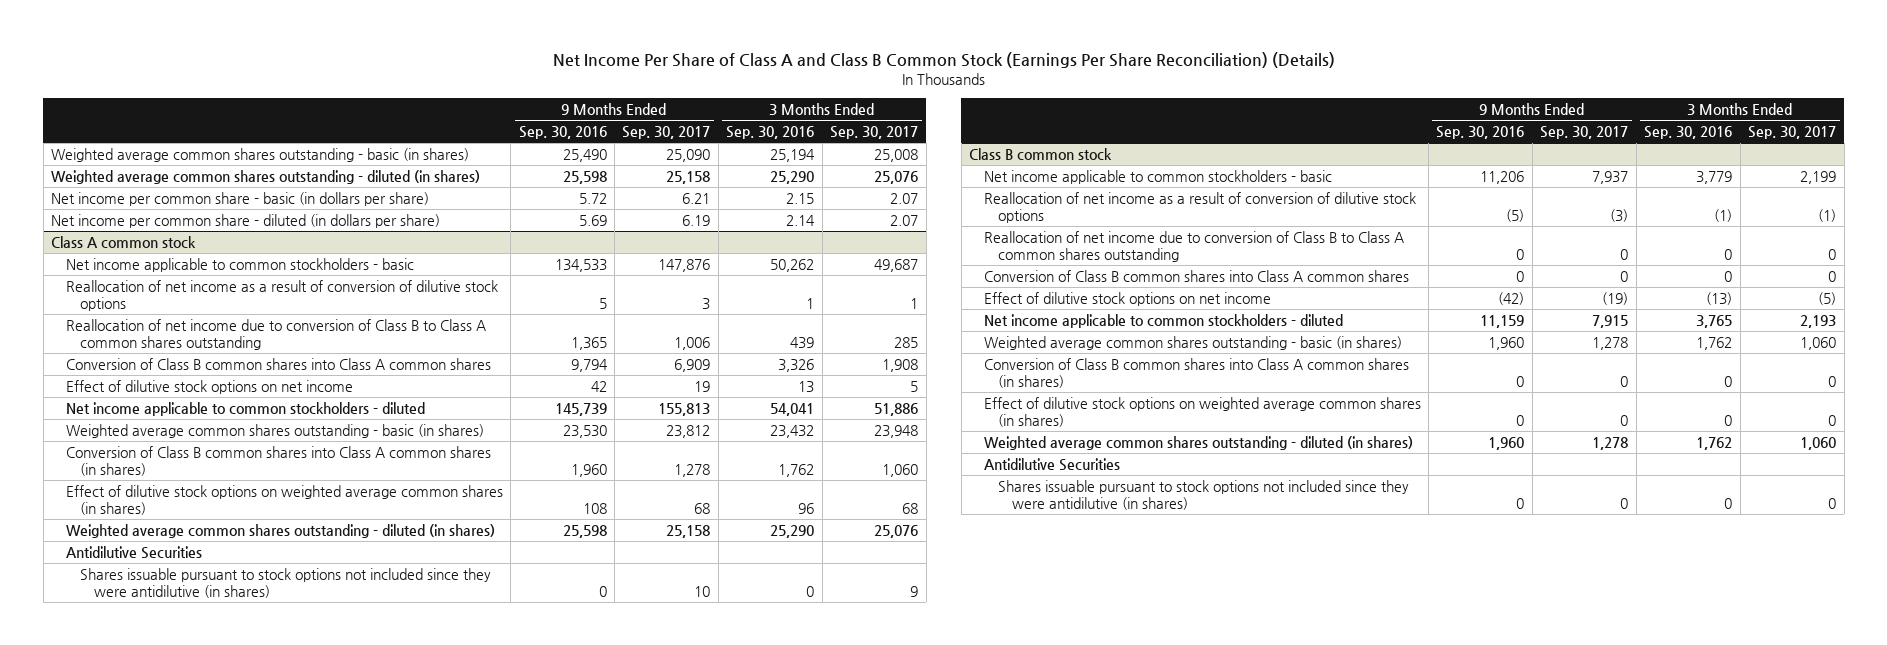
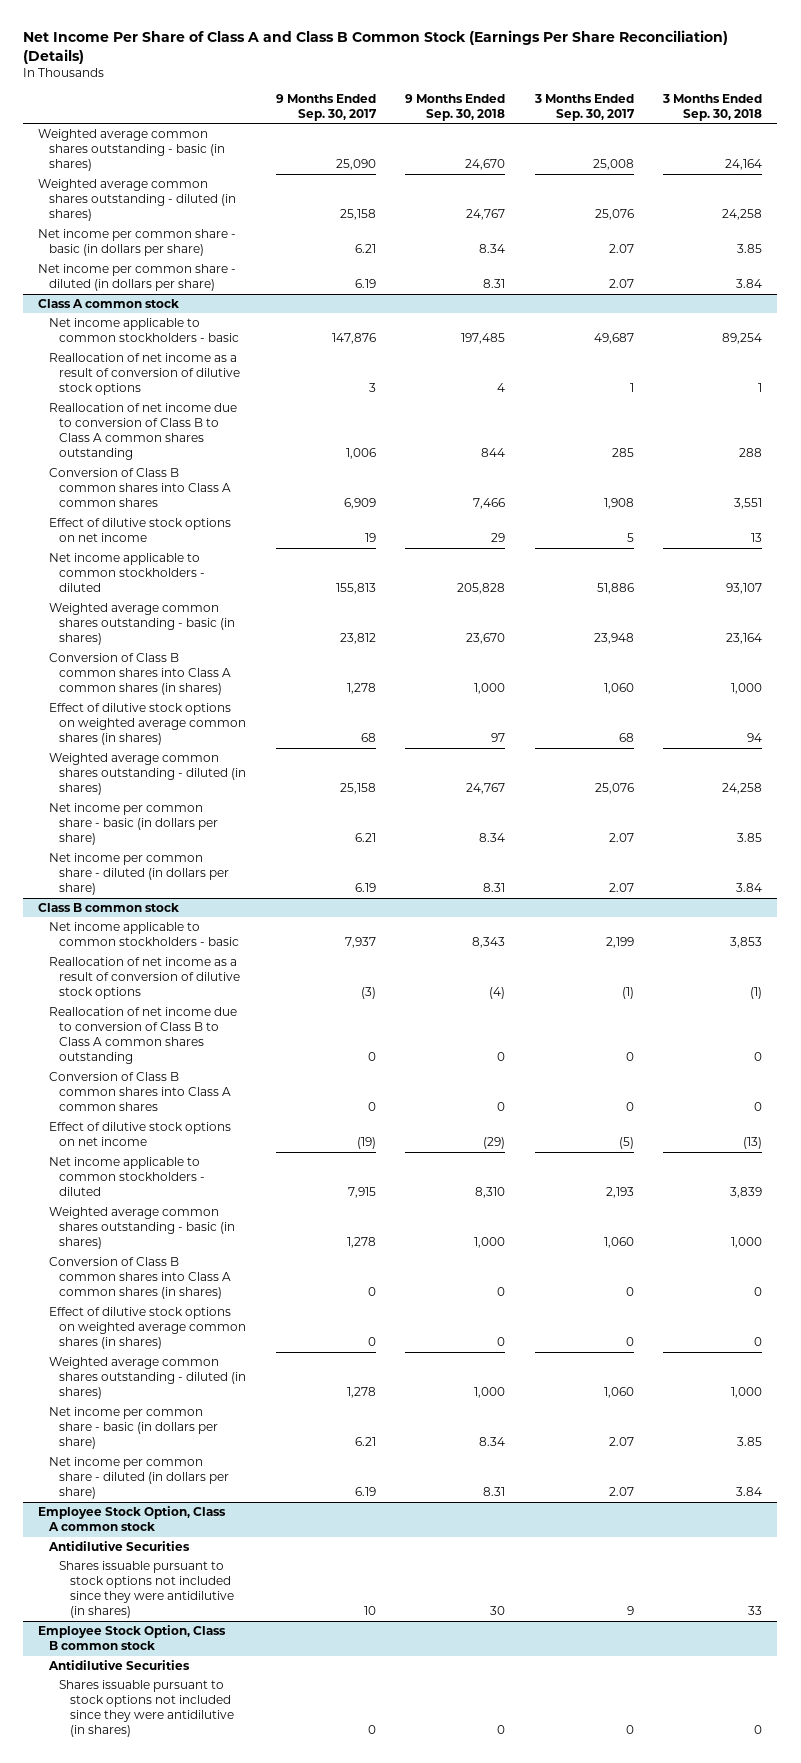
[518,126,607,140] Sep. 30, 2016 -> none
[726,126,815,140] Sep. 30, 2016 -> none
none -> [405,93,506,121] 9 Months Ended Sep. 30, 2018
none -> [662,93,763,121] 3 Months Ended Sep. 30, 2018
[65,545,202,559] Antidilutive Securities -> none
[79,567,491,598] Shares issuable pursuant to stock options not included since they were antidilutive (in shares) -> none
none -> [48,802,219,846] Net income per common share - basic (in dollars per share)
none -> [48,852,230,896] Net income per common share - diluted (in dollars per share)
none -> [48,1406,219,1450] Net income per common share - basic (in dollars per share)
none -> [48,1456,230,1500] Net income per common share - diluted (in dollars per share)
none -> [38,1505,227,1532] Employee Stock Option, Class A common stock
none -> [59,1560,234,1619] Shares issuable pursuant to stock options not included since they were antidilutive (in shares)
none -> [38,1624,227,1651] Employee Stock Option, Class B common stock
none -> [47,1659,190,1670] Antidilutive Securities

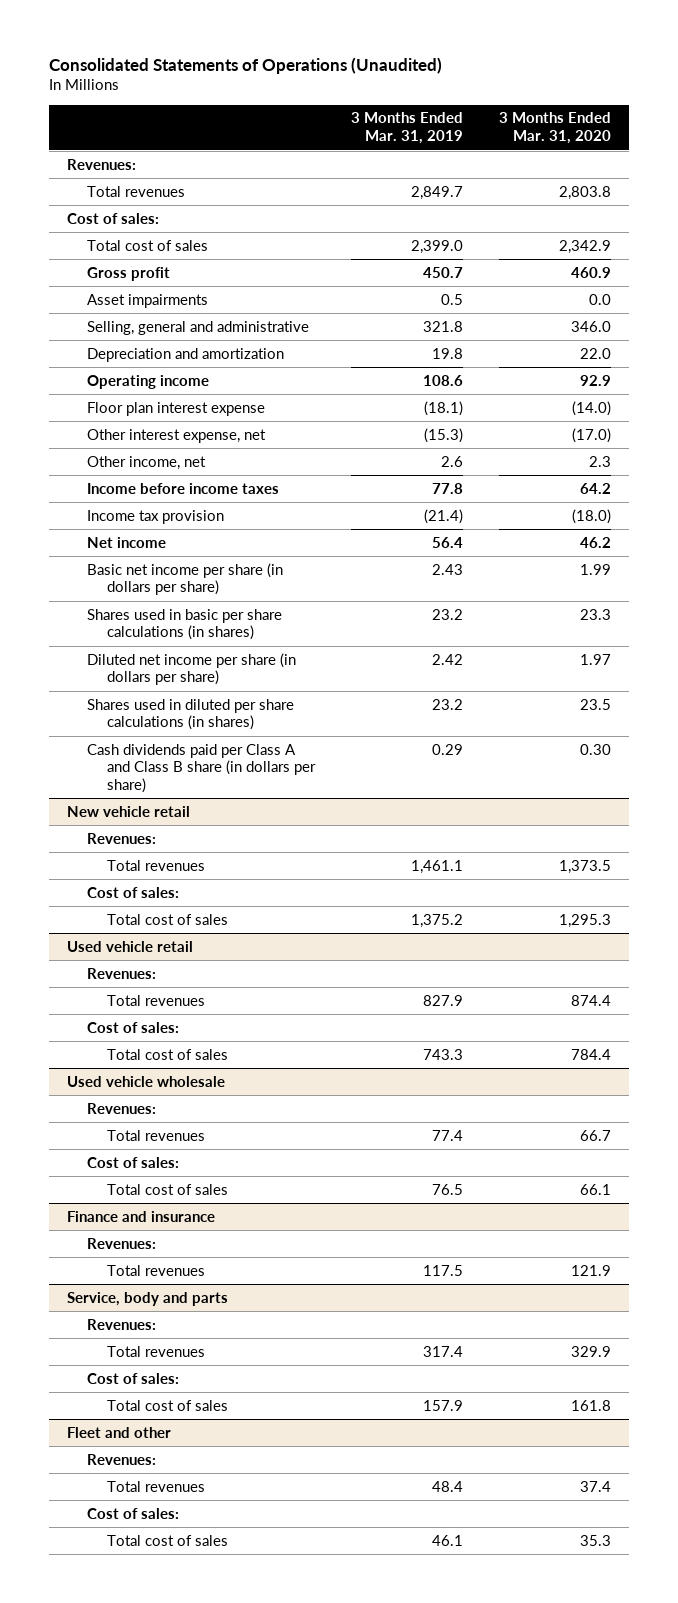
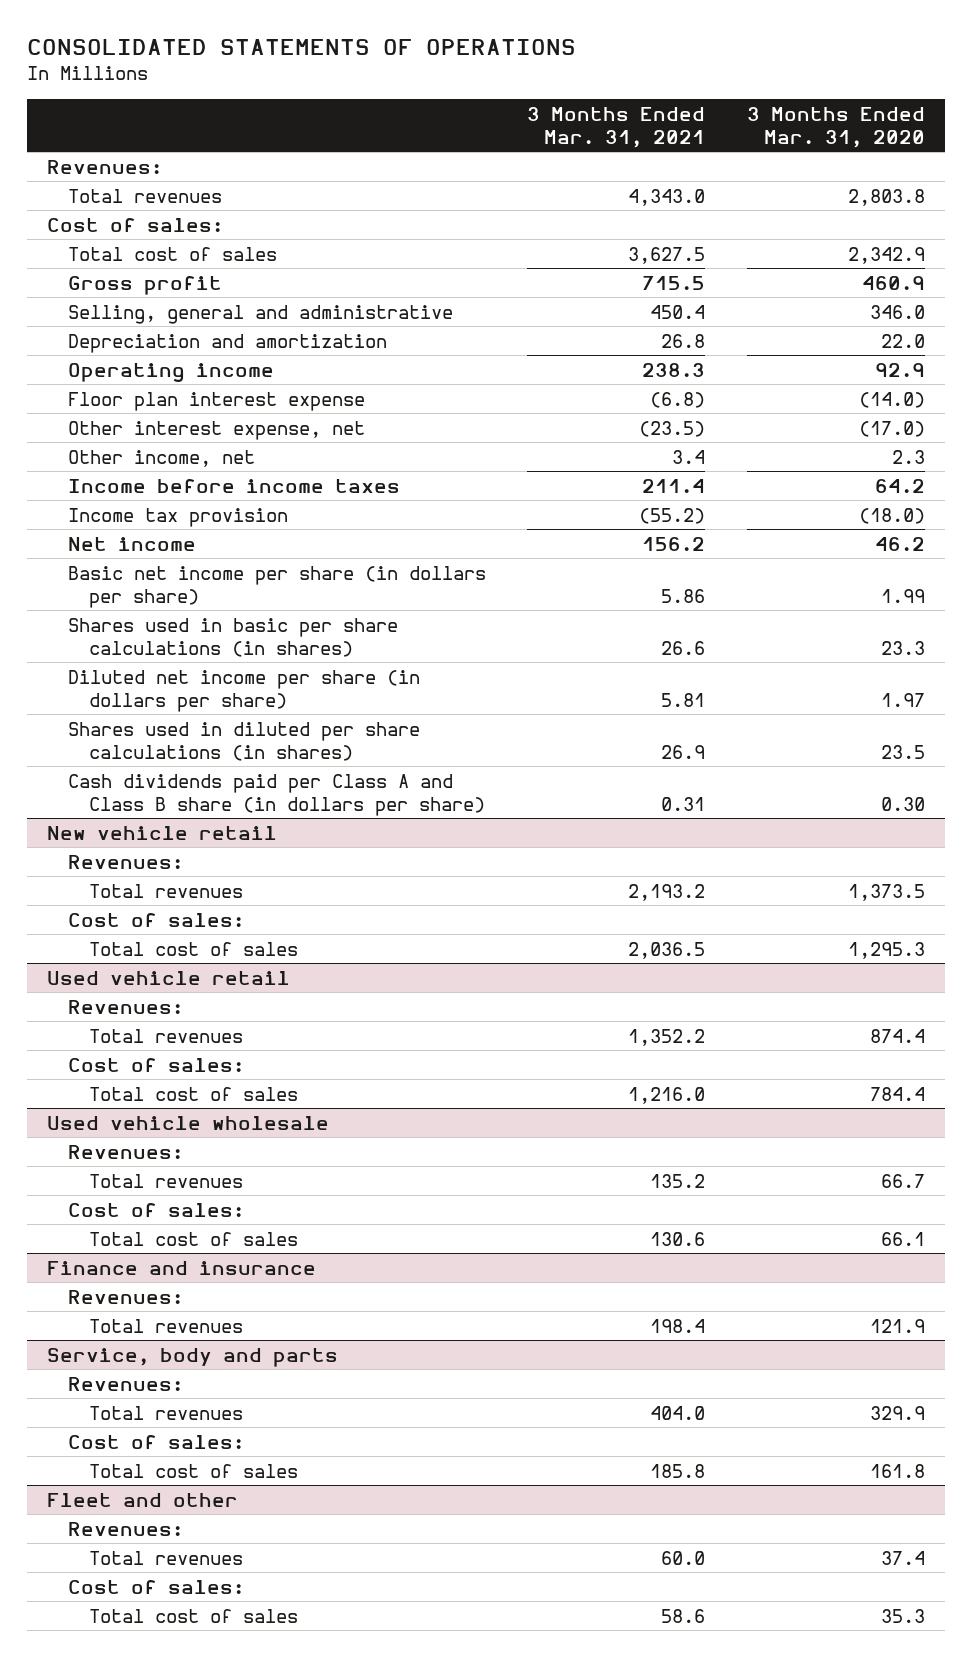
[48,56,442,74] Consolidated Statements of Operations (Unaudited) -> [26,39,576,56] CONSOLIDATED STATEMENTS OF OPERATIONS
[351,112,464,145] 3 Months Ended Mar. 31, 2019 -> none
none -> [527,106,706,148] 3 Months Ended Mar. 31, 2021
[86,293,208,308] Asset impairments -> none

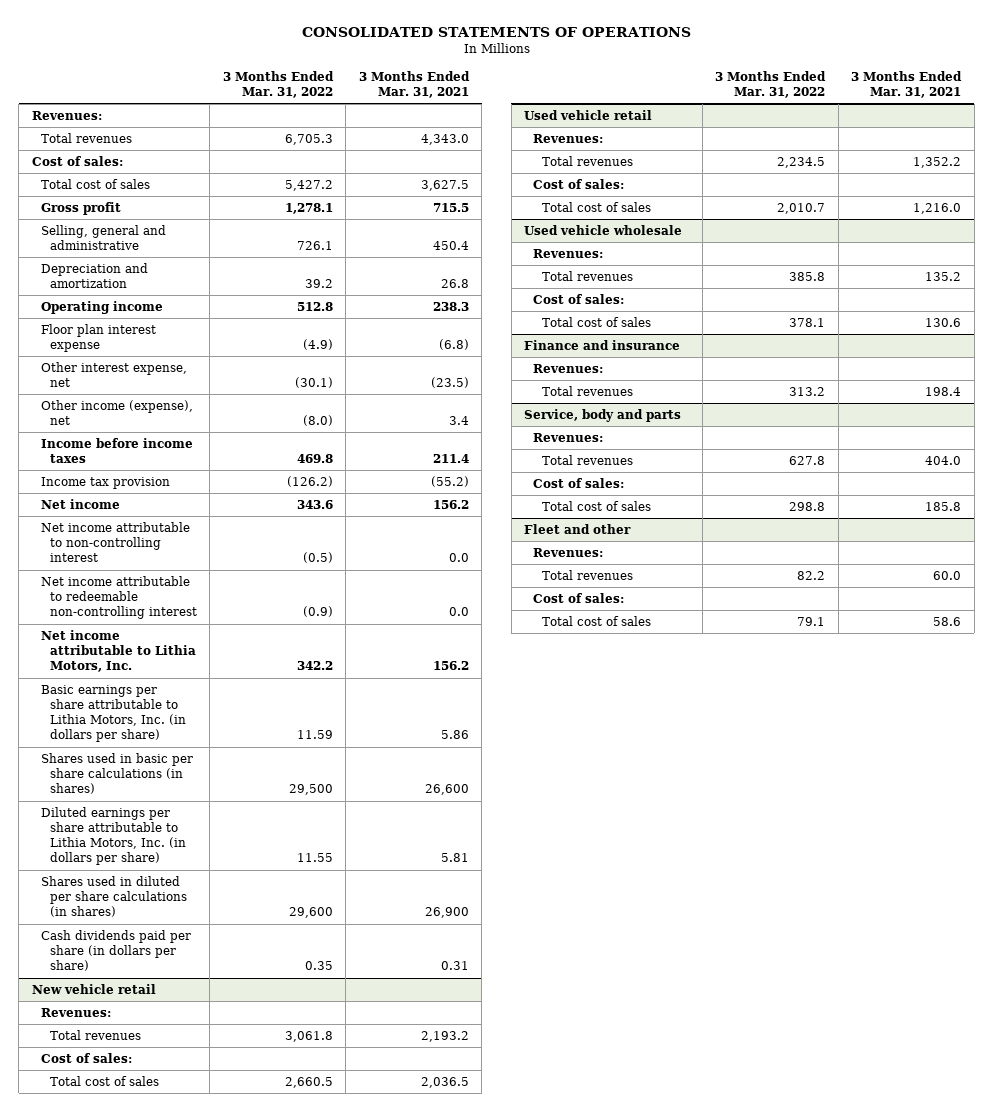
[746,106,925,148] 3 Months Ended Mar. 31, 2020 -> none
none -> [222,70,334,99] 3 Months Ended Mar. 31, 2022
[68,449,256,467] Other income, net -> [40,399,193,426] Other income (expense), net
none -> [40,521,190,563] Net income attributable to non-controlling interest
none -> [40,575,197,620] Net income attributable to redeemable non-controlling interest
none -> [40,629,196,673] Net income attributable to Lithia Motors, Inc.
[68,565,487,608] Basic net income per share (in dollars per share) -> [40,684,186,743] Basic earnings per share attributable to Lithia Motors, Inc. (in dollars per share)
[661,640,706,655] 26.6 -> [424,784,469,796] 26,600
[68,669,421,712] Diluted net income per share (in dollars per share) -> [40,806,186,866] Diluted earnings per share attributable to Lithia Motors, Inc. (in dollars per share)
[661,744,706,759] 26.9 -> [424,907,469,919] 26,900
[68,773,485,816] Cash dividends paid per Class A and Class B share (in dollars per share) -> [40,929,191,972] Cash dividends paid per share (in dollars per share)

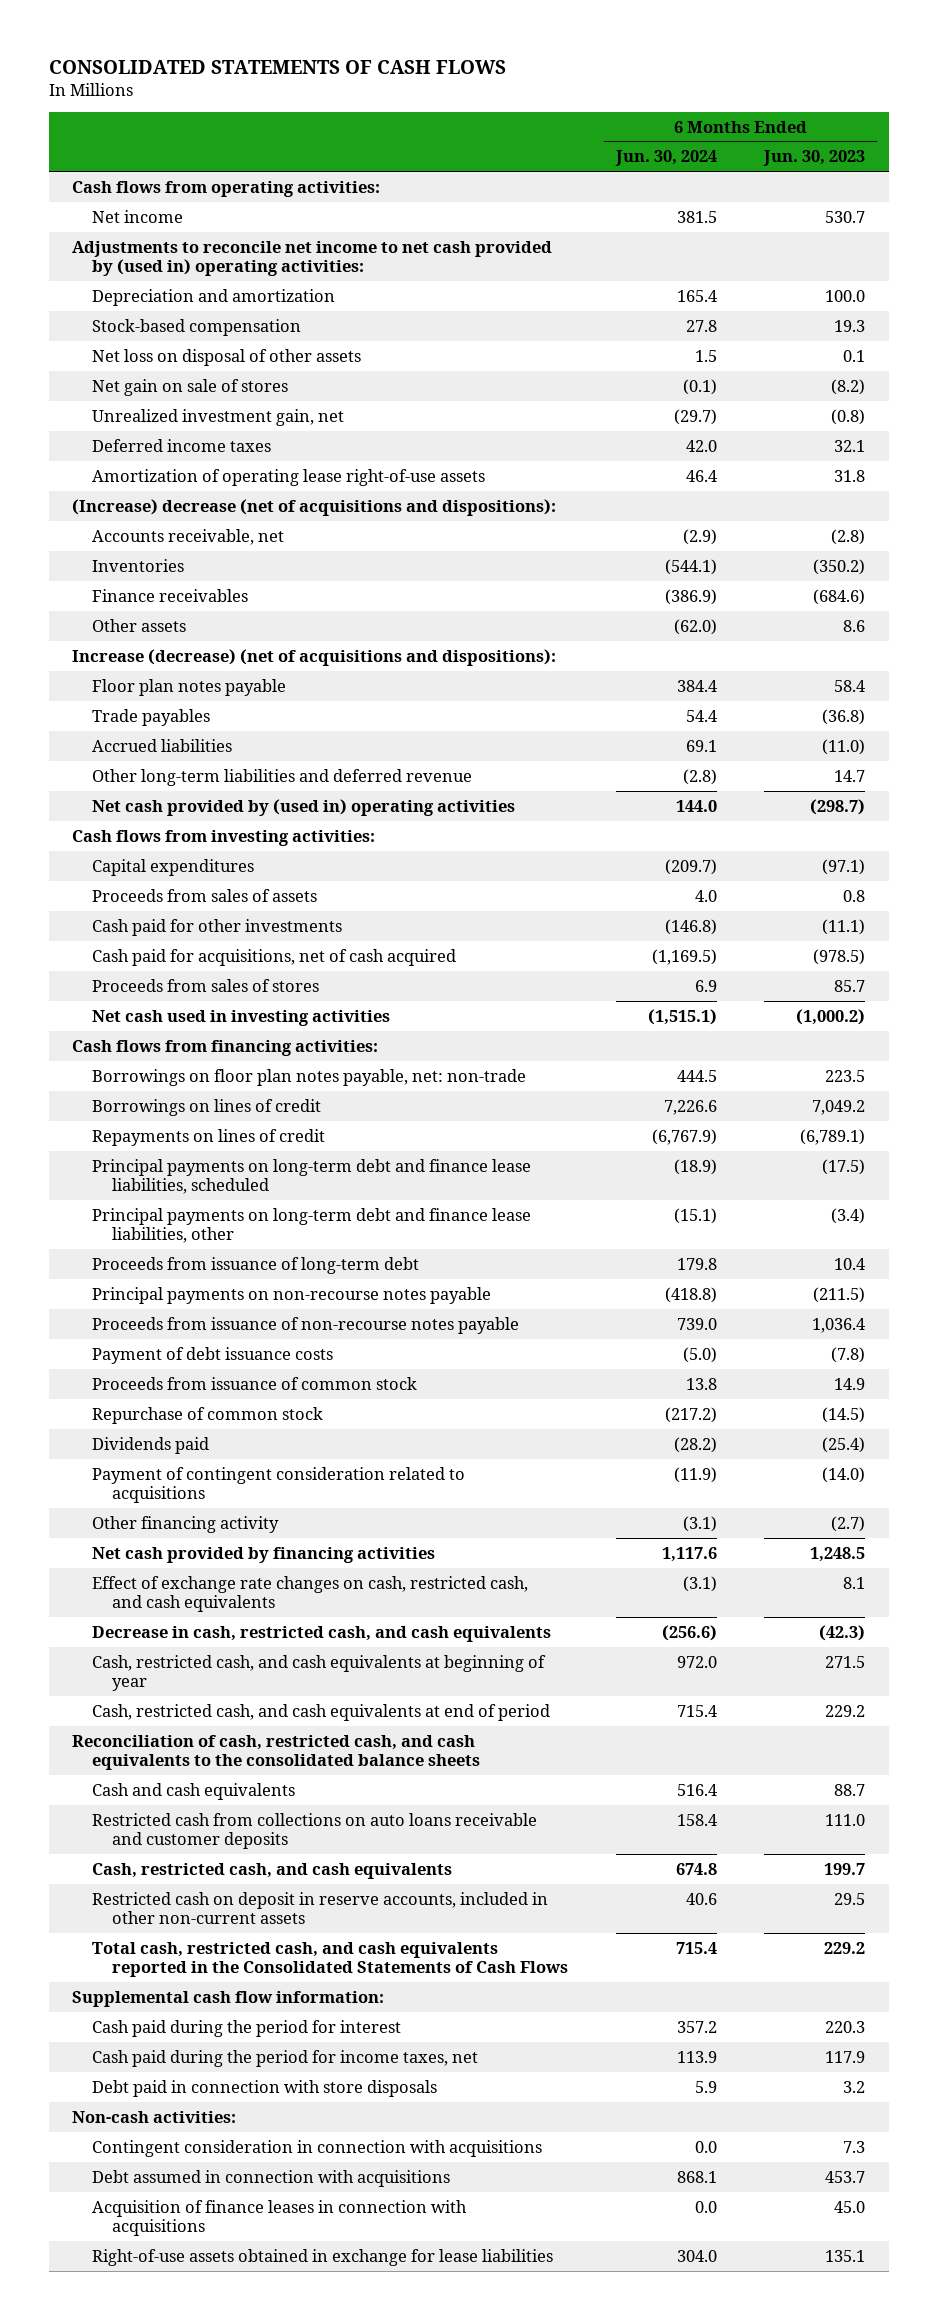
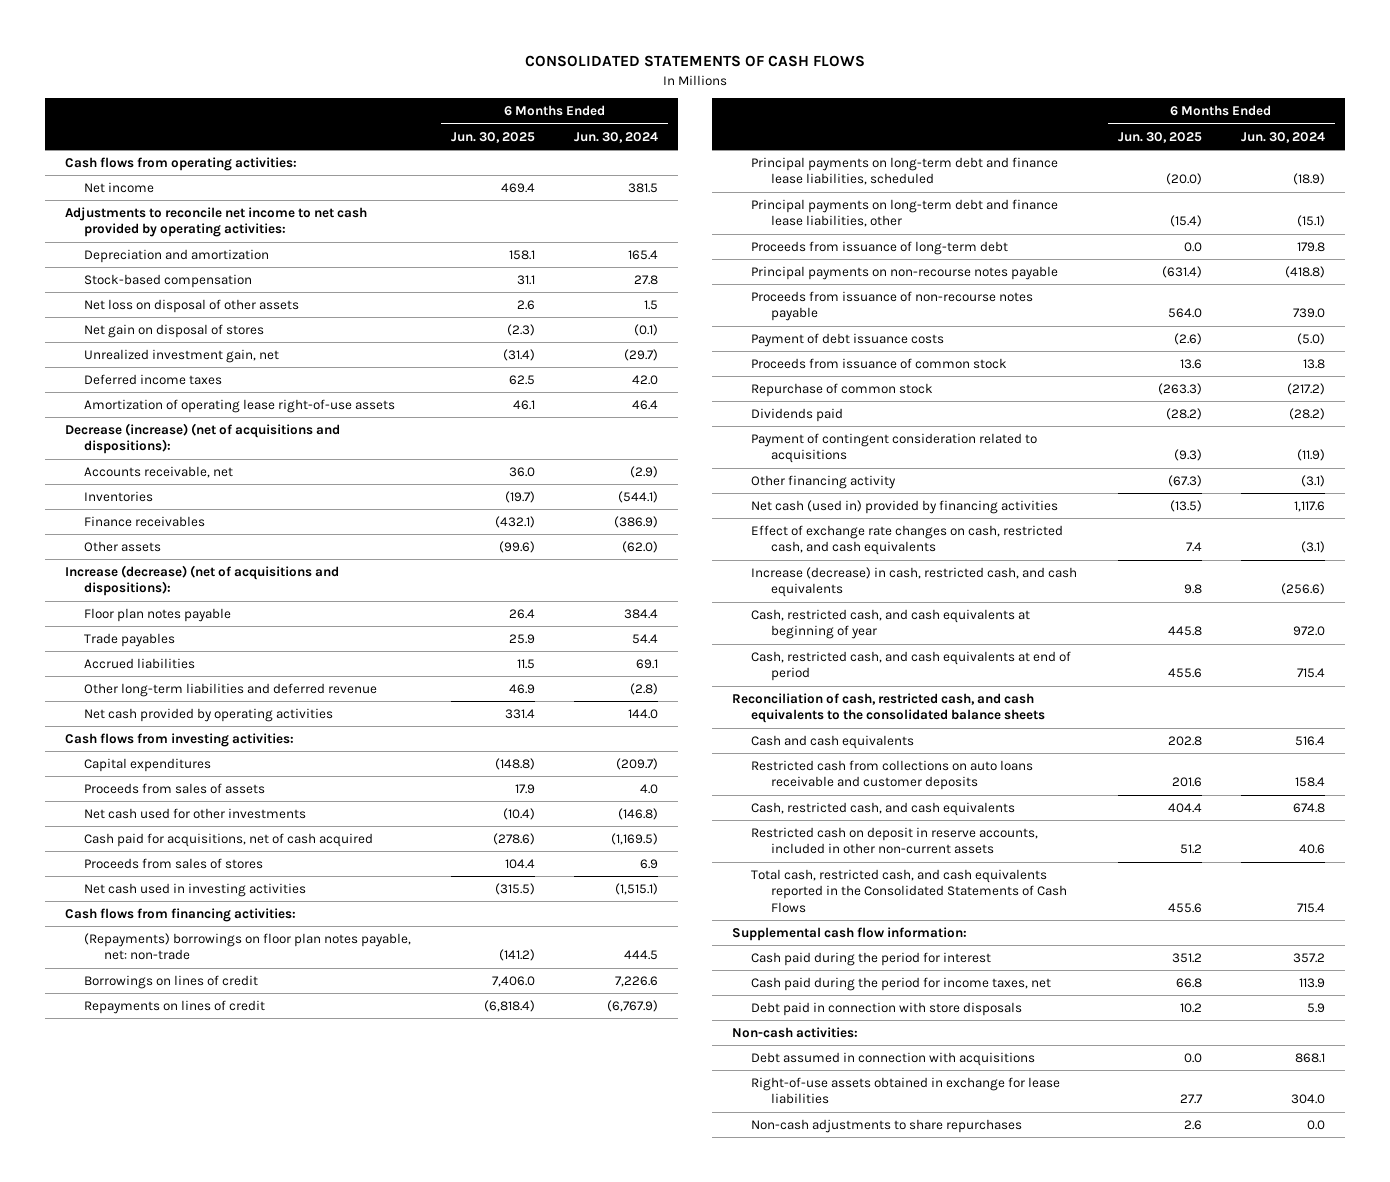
[763,150,866,167] Jun. 30, 2023 -> none
none -> [450,131,535,143] Jun. 30, 2025
[72,240,553,277] Adjustments to reconcile net income to net cash provided by (used in) operating activities: -> [65,207,368,238] Adjustments to reconcile net income to net cash provided by operating activities:
[92,378,289,396] Net gain on sale of stores -> [84,324,265,339] Net gain on disposal of stores
[72,498,557,516] (Increase) decrease (net of acquisitions and dispositions): -> [65,423,341,455] Decrease (increase) (net of acquisitions and dispositions):
[92,798,516,816] Net cash provided by (used in) operating activities -> [84,708,334,723] Net cash provided by operating activities
[92,918,343,936] Cash paid for other investments -> [84,808,307,820] Net cash used for other investments
[92,1068,527,1086] Borrowings on floor plan notes payable, net: non-trade -> [84,933,412,961] (Repayments) borrowings on floor plan notes payable, net: non-trade
[92,1546,436,1563] Net cash provided by financing activities -> [751,500,1059,515] Net cash (used in) provided by financing activities
[92,1625,552,1642] Decrease in cash, restricted cash, and cash equivalents -> [751,567,1078,598] Increase (decrease) in cash, restricted cash, and cash equivalents
[92,2139,543,2157] Contingent consideration in connection with acquisitions -> none
[92,2199,468,2237] Acquisition of finance leases in connection with acquisitions -> none
none -> [751,1119,1023,1134] Non-cash adjustments to share repurchases

